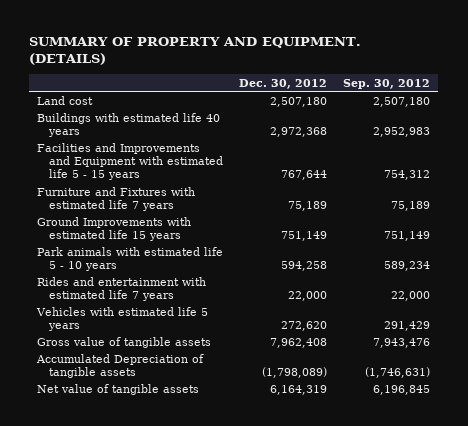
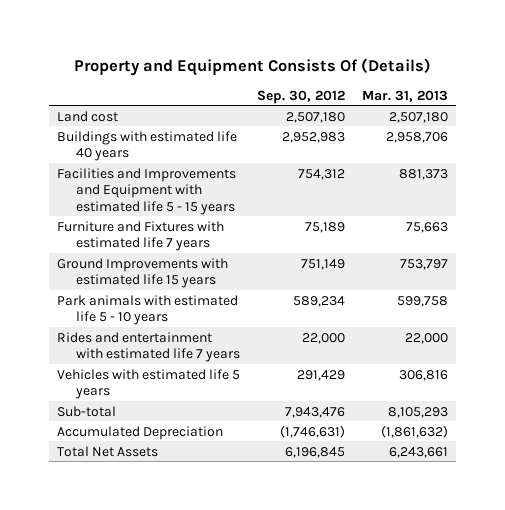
[29,37,362,66] SUMMARY OF PROPERTY AND EQUIPMENT. (DETAILS) -> [73,58,431,77] Property and Equipment Consists Of (Details)
[239,78,328,89] Dec. 30, 2012 -> none
none -> [361,89,448,102] Mar. 31, 2013
[37,336,212,348] Gross value of tangible assets -> [57,405,117,417] Sub-total
[36,353,205,378] Accumulated Depreciation of tangible assets -> [57,425,224,440] Accumulated Depreciation
[37,383,200,395] Net value of tangible assets -> [57,445,159,457] Total Net Assets

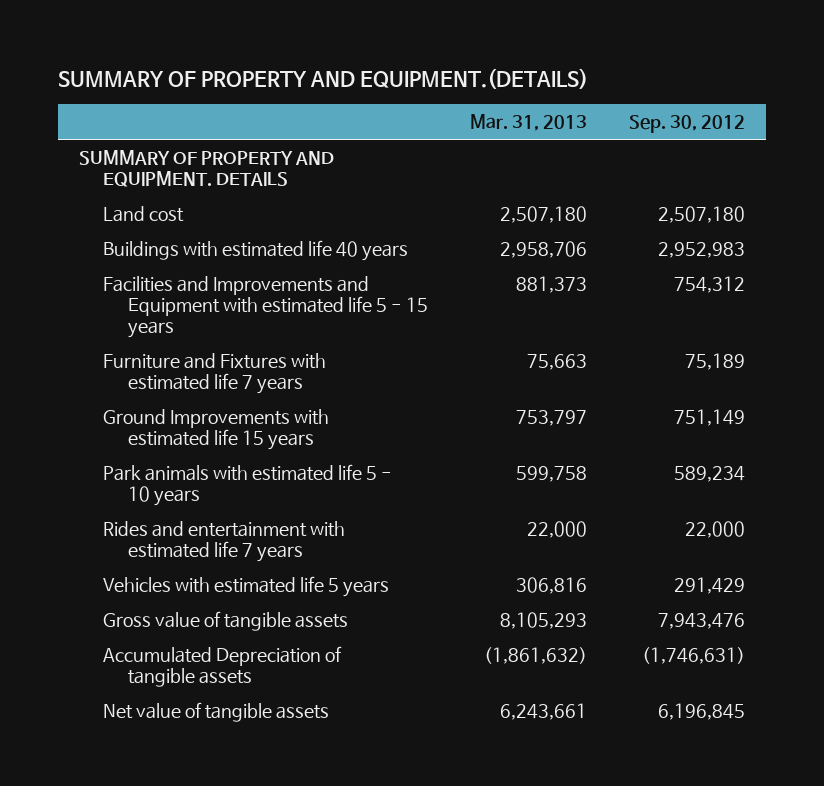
[73,58,431,77] Property and Equipment Consists Of (Details) -> [58,68,589,90] SUMMARY OF PROPERTY AND EQUIPMENT.(DETAILS)
none -> [79,149,335,188] SUMMARY OF PROPERTY AND EQUIPMENT. DETAILS
[57,405,117,417] Sub-total -> [103,610,349,631] Gross value of tangible assets
[57,425,224,440] Accumulated Depreciation -> [103,645,343,688] Accumulated Depreciation of tangible assets
[57,445,159,457] Total Net Assets -> [103,701,330,722] Net value of tangible assets

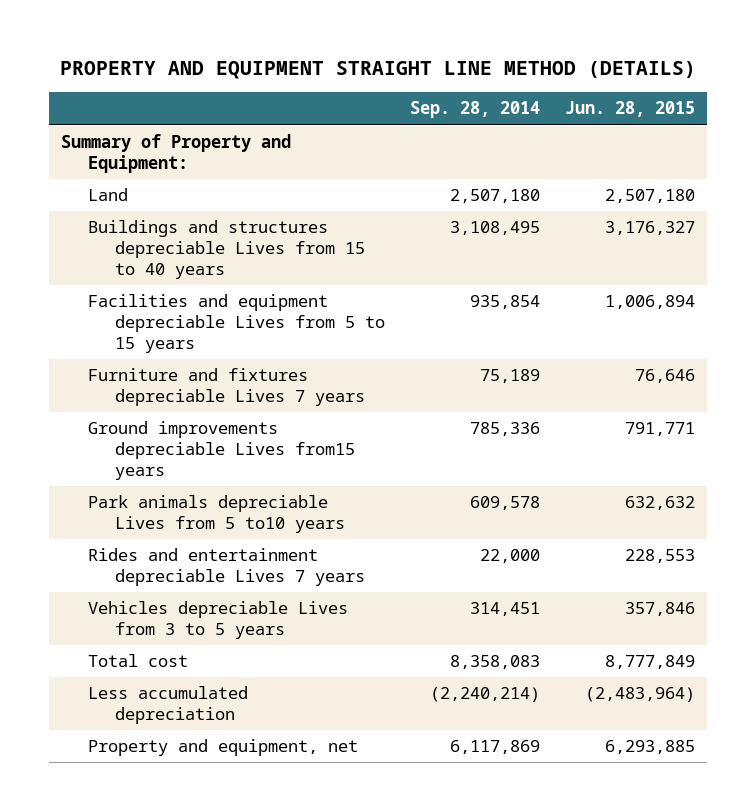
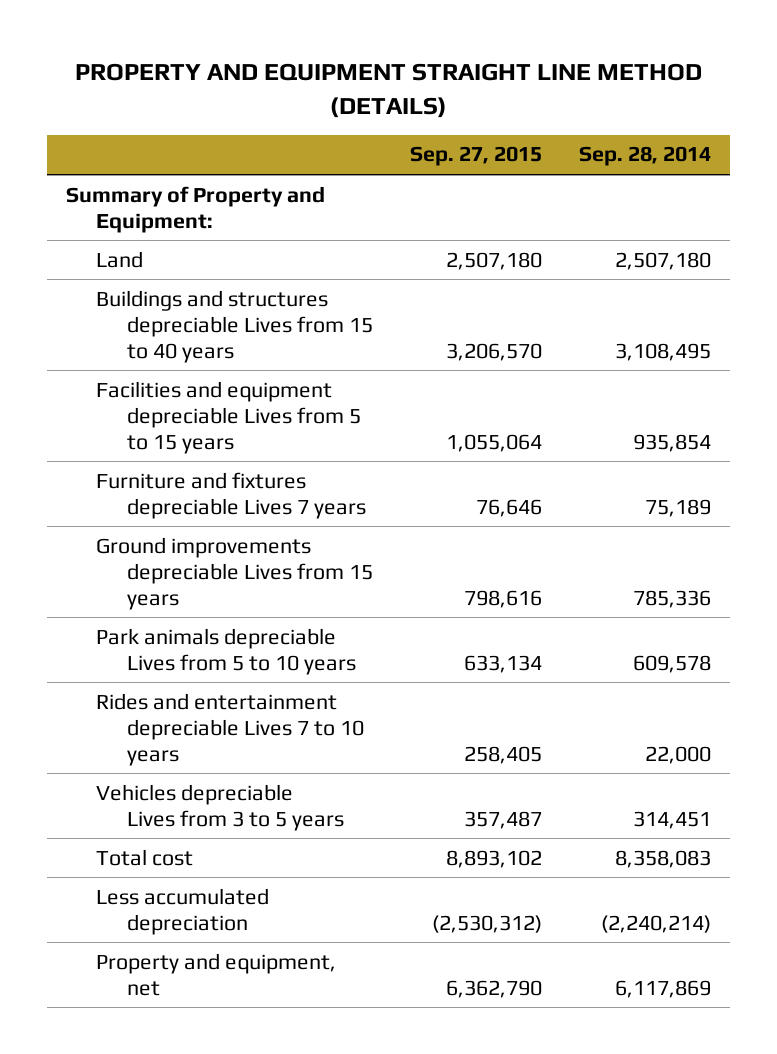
[564,101,695,118] Jun. 28, 2015 -> none
none -> [410,146,543,167] Sep. 27, 2015
[87,421,355,480] Ground improvements depreciable Lives from15 years -> [96,536,373,610] Ground improvements depreciable Lives from 15 years
[87,495,345,534] Park animals depreciable Lives from 5 to10 years -> [96,627,356,675] Park animals depreciable Lives from 5 to 10 years
[87,548,365,587] Rides and entertainment depreciable Lives 7 years -> [96,692,364,766] Rides and entertainment depreciable Lives 7 to 10 years

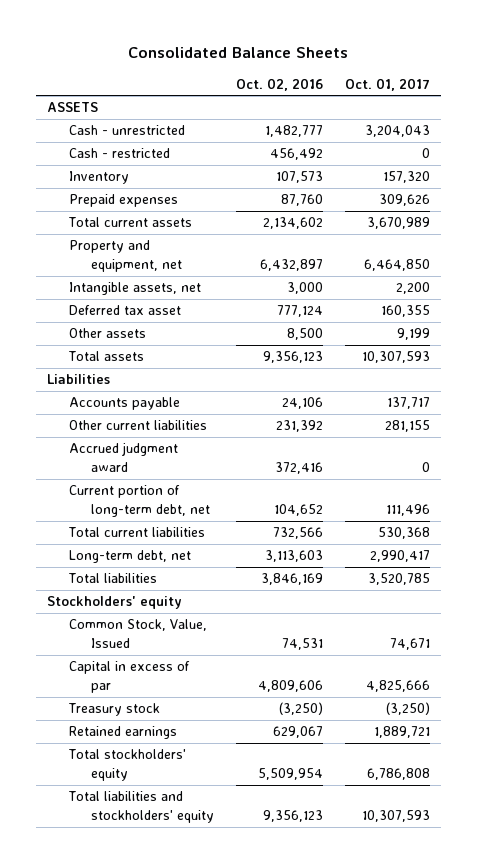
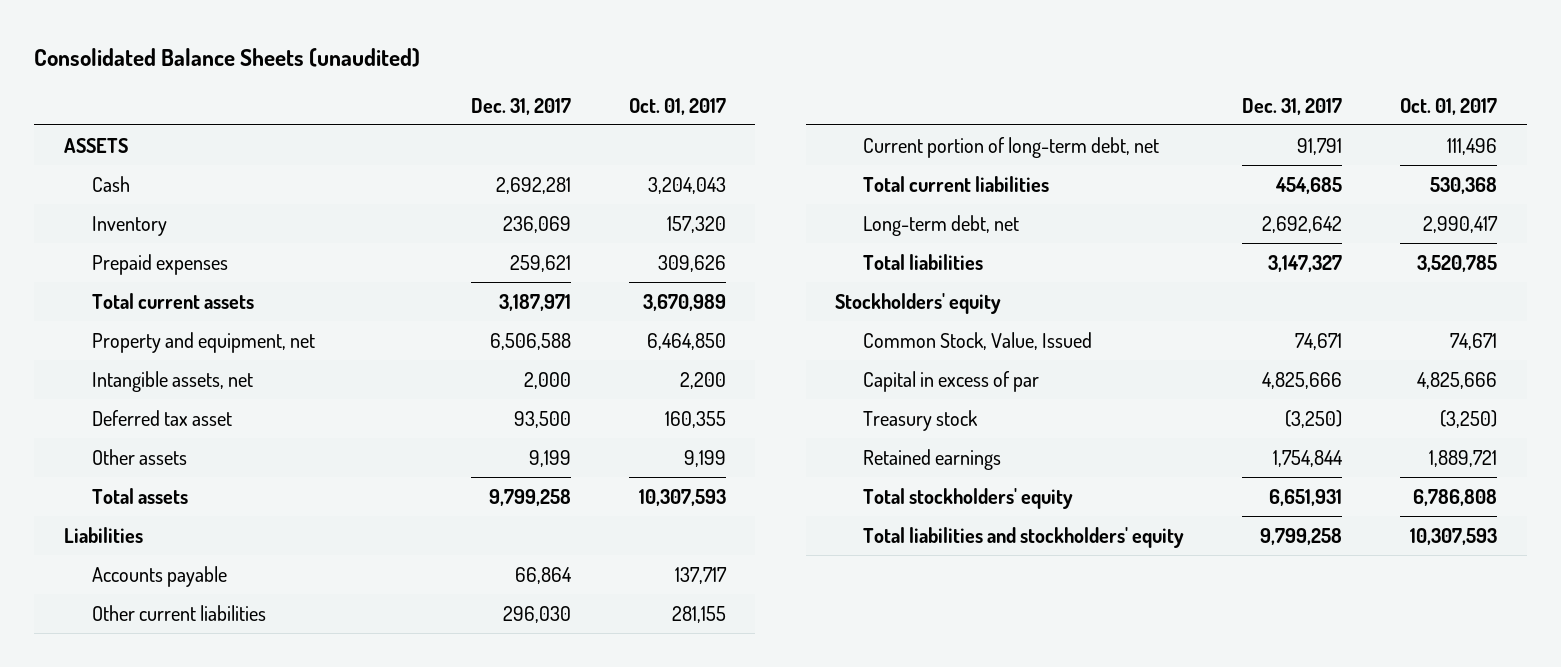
[128,46,349,58] Consolidated Balance Sheets -> [34,47,421,67] Consolidated Balance Sheets (unaudited)
[235,77,323,91] Oct. 02, 2016 -> none
none -> [470,97,571,115] Dec. 31, 2017
[68,148,170,159] Cash - restricted -> none
[68,125,185,136] Cash - unrestricted -> [91,175,130,192] Cash
[68,442,178,472] Accrued judgment award -> none

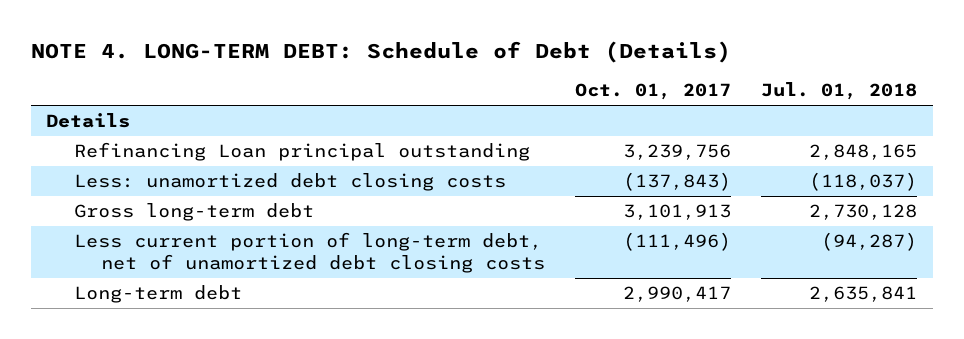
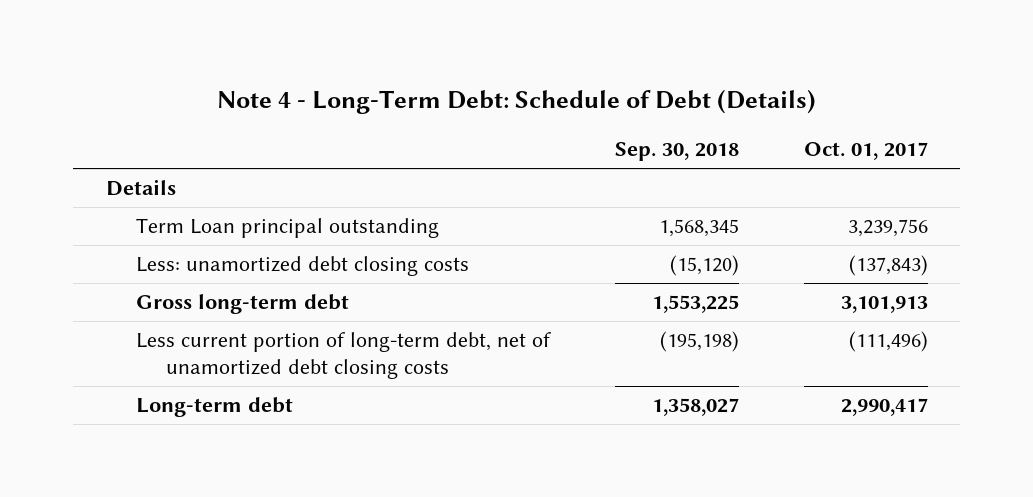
[31,40,732,63] NOTE 4. LONG-TERM DEBT: Schedule of Debt (Details) -> [216,88,816,114] Note 4 - Long-Term Debt: Schedule of Debt (Details)
[761,82,918,101] Jul. 01, 2018 -> none
none -> [614,142,739,162] Sep. 30, 2018
[73,142,530,162] Refinancing Loan principal outstanding -> [135,218,439,239] Term Loan principal outstanding

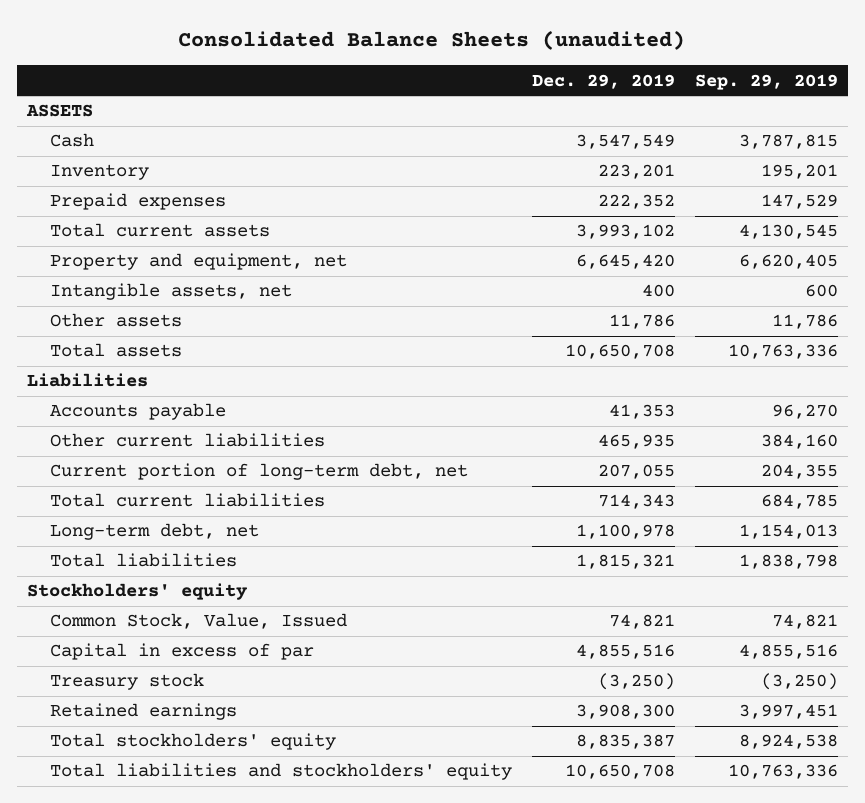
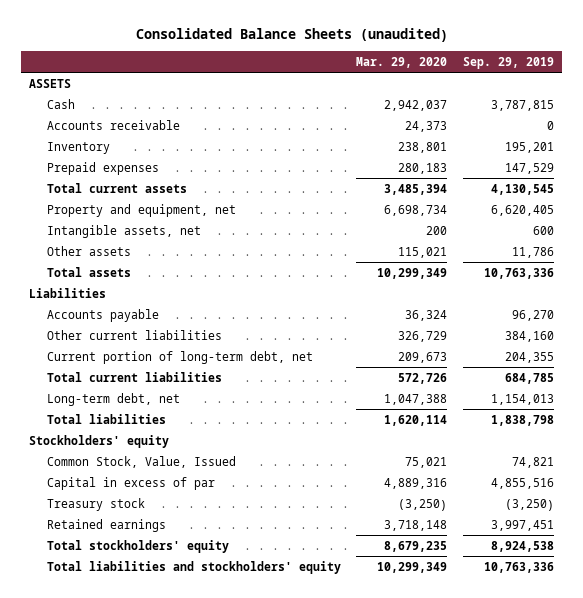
[532,73,676,89] Dec. 29, 2019 -> none
none -> [356,56,448,68] Mar. 29, 2020
none -> [46,119,180,130] Accounts receivable

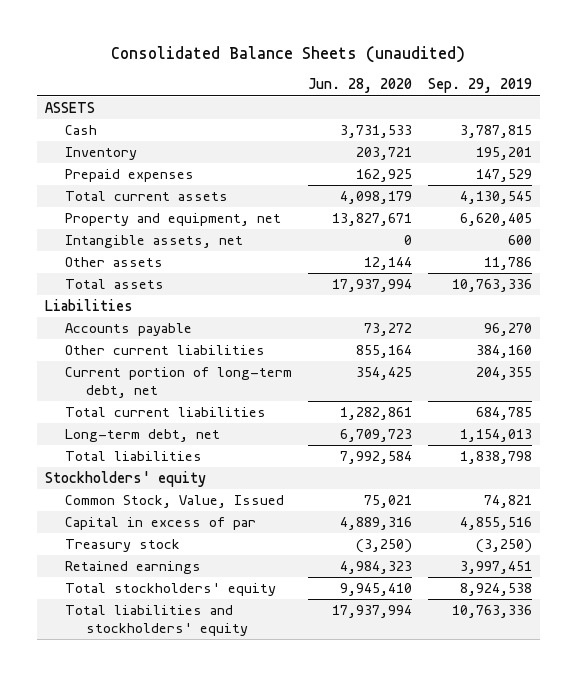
[356,56,448,68] Mar. 29, 2020 -> none
none -> [308,78,413,94] Jun. 28, 2020
[46,119,180,130] Accounts receivable -> none

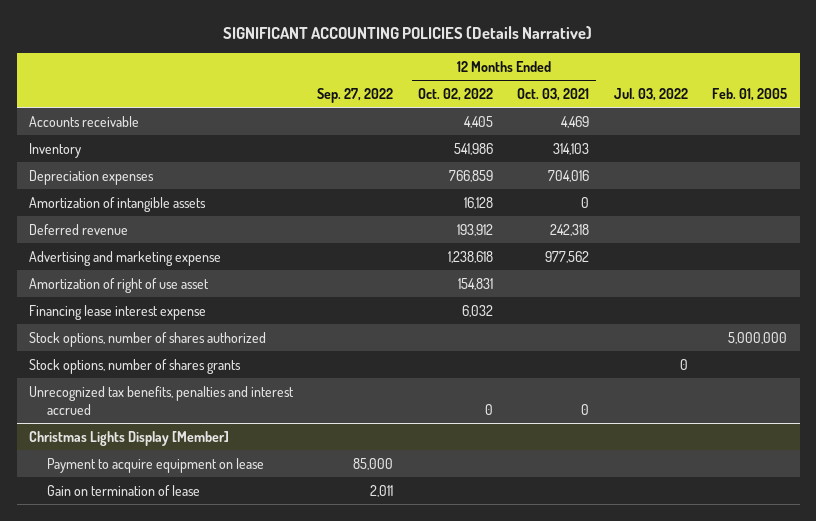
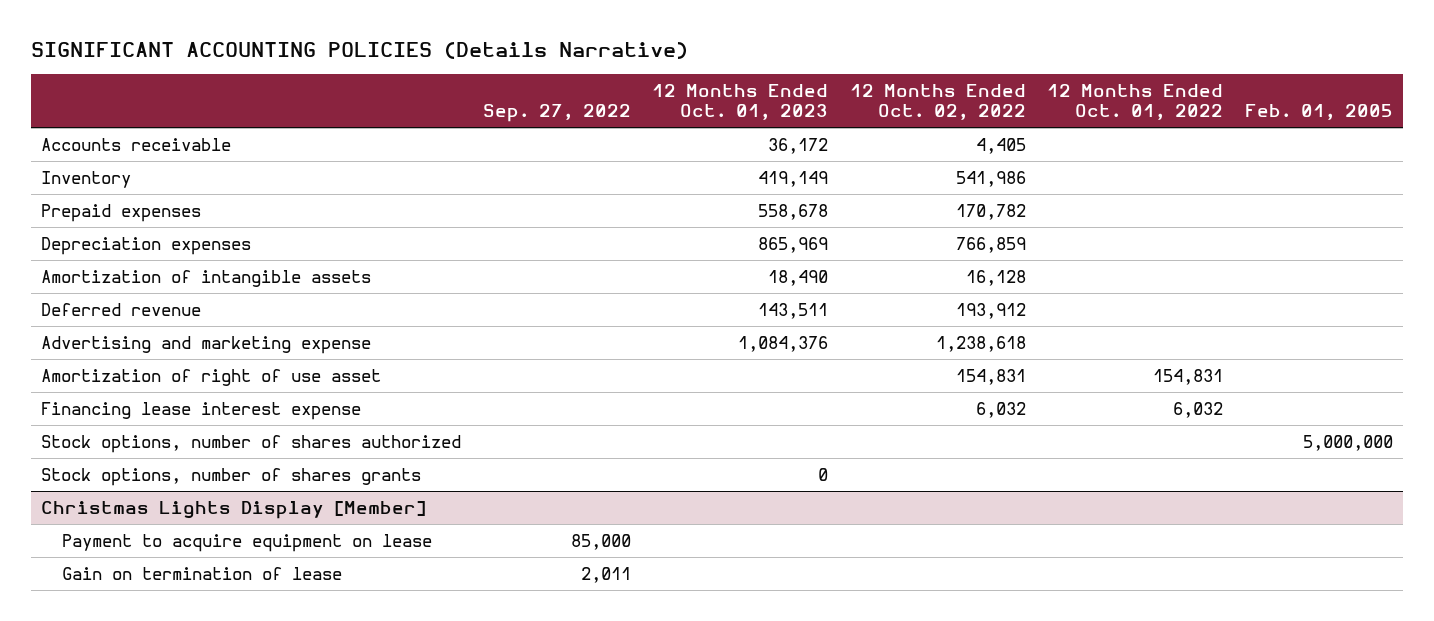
[517,87,590,101] Oct. 03, 2021 -> none
[613,87,688,101] Jul. 03, 2022 -> none
none -> [652,83,829,121] 12 Months Ended Oct. 01, 2023
none -> [1047,83,1224,121] 12 Months Ended Oct. 01, 2022
none -> [41,203,202,222] Prepaid expenses
[28,385,294,415] Unrecognized tax benefits, penalties and interest accrued -> none

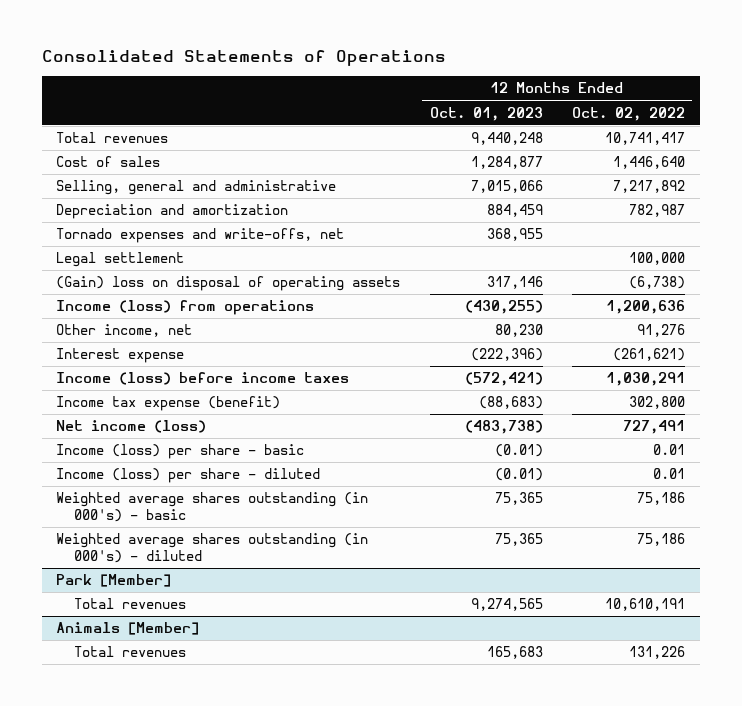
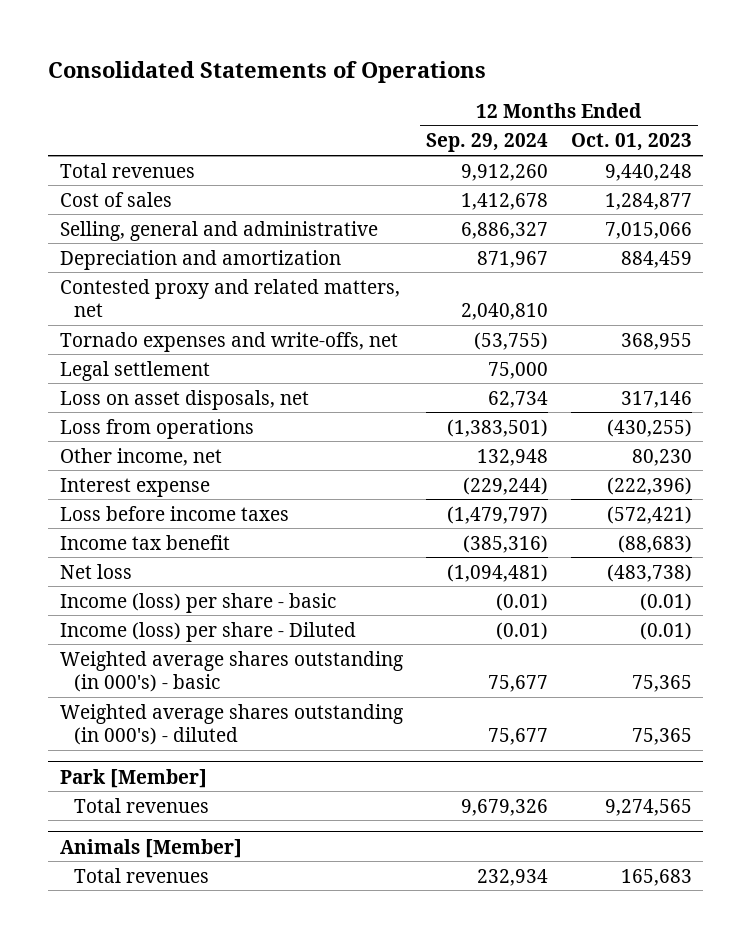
[572,106,686,121] Oct. 02, 2022 -> none
none -> [425,133,548,153] Sep. 29, 2024
none -> [59,278,400,318] Contested proxy and related matters, net
[56,276,401,292] (Gain) loss on disposal of operating assets -> [59,389,309,410] Loss on asset disposals, net
[56,300,315,316] Income (loss) from operations -> [59,418,254,439] Loss from operations
[56,372,350,386] Income (loss) before income taxes -> [59,505,289,521] Loss before income taxes
[56,396,281,412] Income tax expense (benefit) -> [59,534,230,550] Income tax benefit
[56,420,207,434] Net income (loss) -> [59,563,132,579] Net loss
[56,468,321,484] Income (loss) per share - diluted -> [59,621,356,642] Income (loss) per share - Diluted

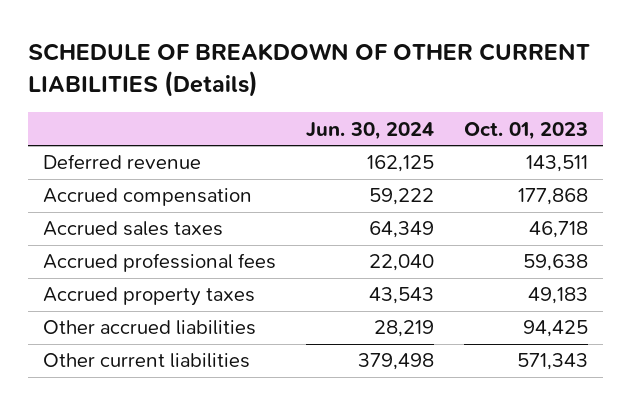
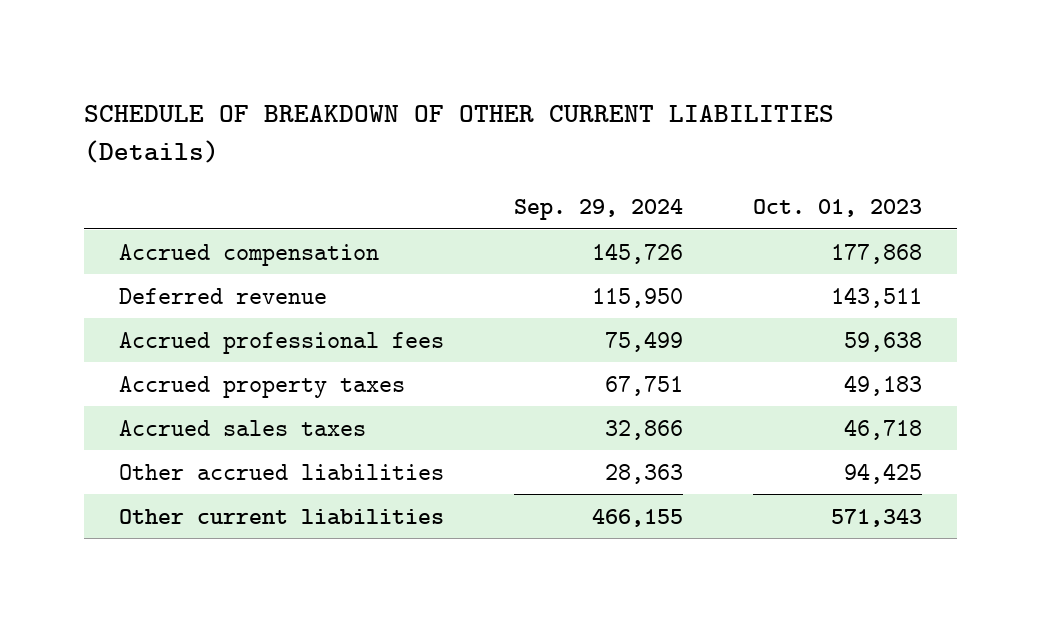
[305,121,434,140] Jun. 30, 2024 -> none
none -> [514,199,684,221] Sep. 29, 2024
[43,154,202,170] Deferred revenue -> [119,287,328,304] Deferred revenue
[43,221,224,237] Accrued sales taxes -> [119,419,367,436] Accrued sales taxes

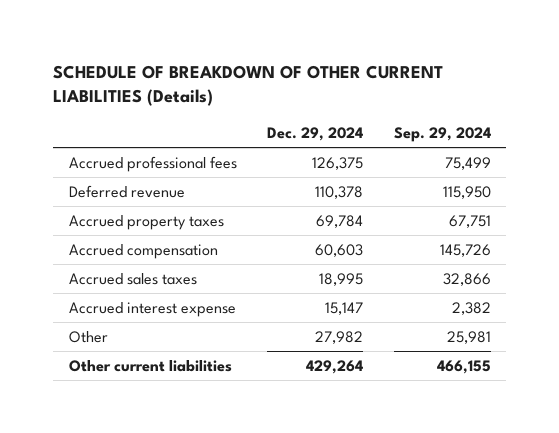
[752,199,922,218] Oct. 01, 2023 -> none
none -> [267,126,364,141] Dec. 29, 2024
[119,287,328,304] Deferred revenue -> [68,184,185,198] Deferred revenue
[119,243,380,266] Accrued compensation -> [68,243,218,259] Accrued compensation
none -> [68,301,236,317] Accrued interest expense
[119,463,445,480] Other accrued liabilities -> [68,330,108,343] Other
[605,463,684,484] 28,363 -> [446,330,491,344] 25,981

